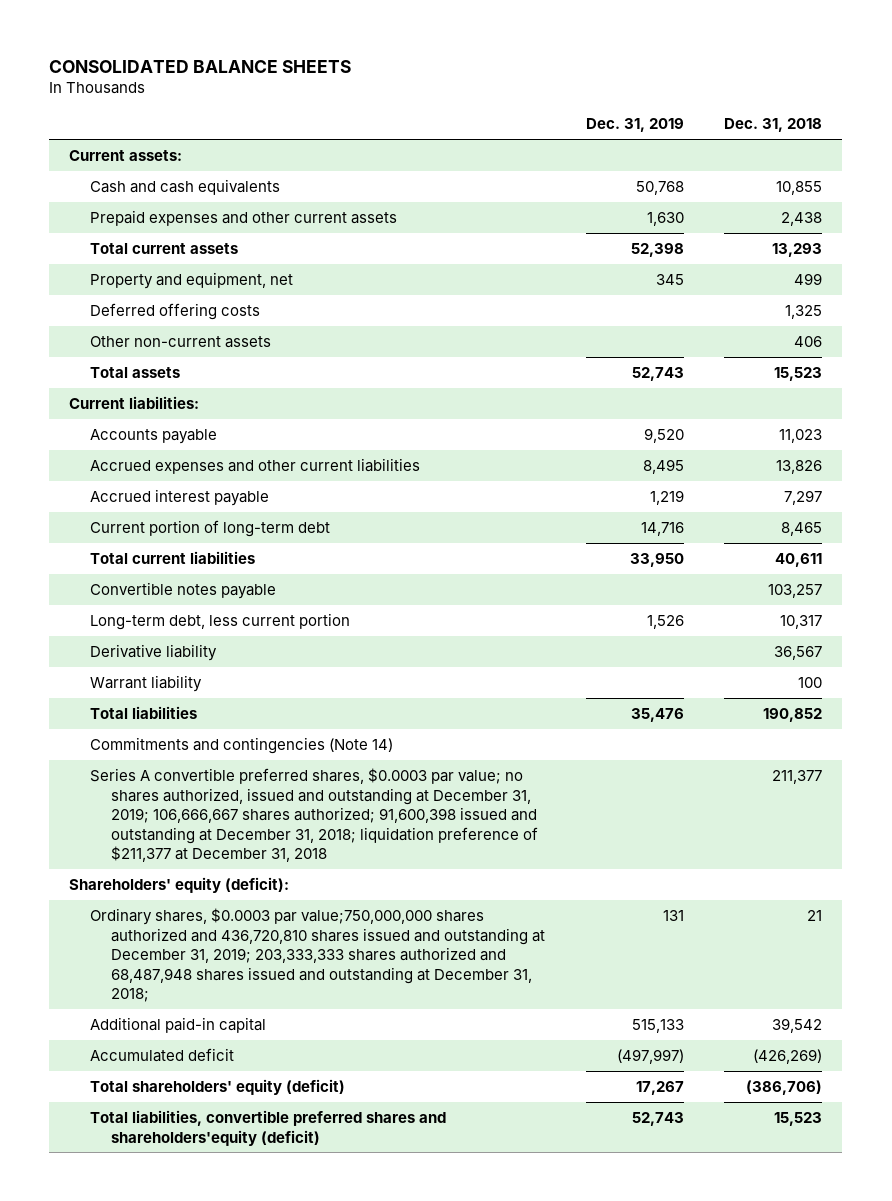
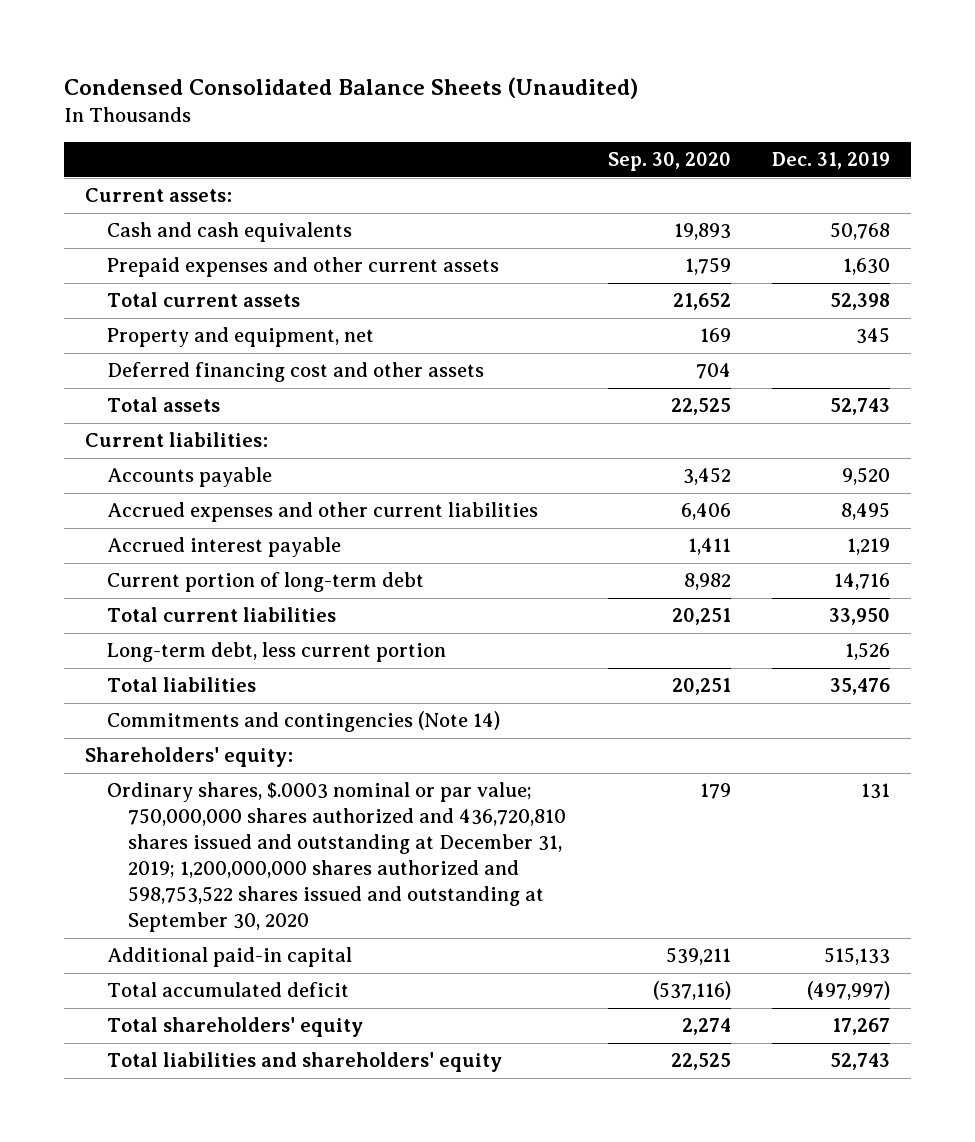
[49,59,352,73] CONSOLIDATED BALANCE SHEETS -> [63,76,638,99] Condensed Consolidated Balance Sheets (Unaudited)
[724,118,823,133] Dec. 31, 2018 -> none
none -> [607,152,731,172] Sep. 30, 2020
[90,336,272,349] Other non-current assets -> none
[90,303,261,321] Deferred offering costs -> [106,362,484,383] Deferred financing cost and other assets
[90,582,277,600] Convertible notes payable -> none
[90,644,218,662] Derivative liability -> none
[90,675,203,693] Warrant liability -> none
[90,768,539,863] Series A convertible preferred shares, $0.0003 par value; no shares authorized, issued and outstanding at December 31, 2019; 106,666,667 shares authorized; 91,600,398 issued and outstanding at December 31, 2018; liquidation preference of $211,377 at December 31, 2018 -> none
[69,877,290,894] Shareholders' equity (deficit): -> [84,747,293,768] Shareholders' equity:
[90,908,546,1003] Ordinary shares, $0.0003 par value;750,000,000 shares authorized and 436,720,810 shares issued and outstanding at December 31, 2019; 203,333,333 shares authorized and 68,487,948 shares issued and outstanding at December 31, 2018; -> [106,782,567,932] Ordinary shares, $.0003 nominal or par value; 750,000,000 shares authorized and 436,720,810 shares issued and outstanding at December 31, 2019; 1,200,000,000 shares authorized and 598,753,522 shares issued and outstanding at September 30, 2020
[90,1048,235,1063] Accumulated deficit -> [106,982,349,998] Total accumulated deficit
[90,1079,346,1096] Total shareholders' equity (deficit) -> [106,1017,363,1038] Total shareholders' equity
[90,1110,447,1146] Total liabilities, convertible preferred shares and shareholders'equity (deficit) -> [106,1052,502,1073] Total liabilities and shareholders' equity

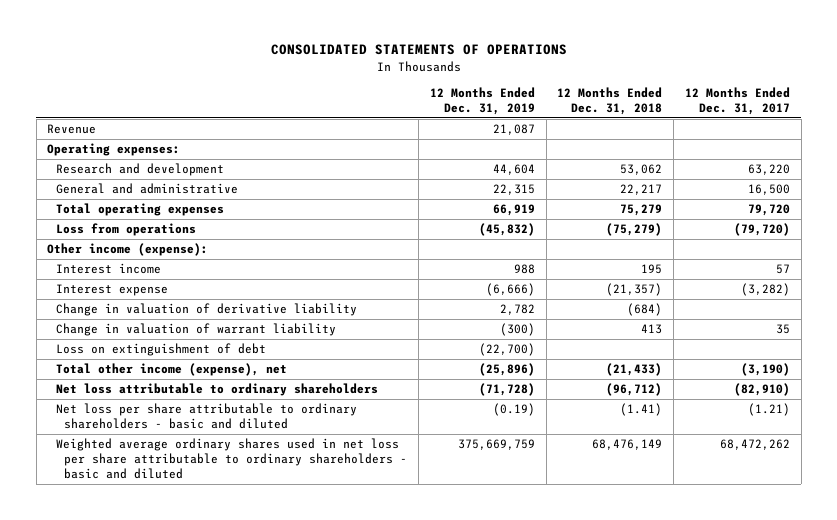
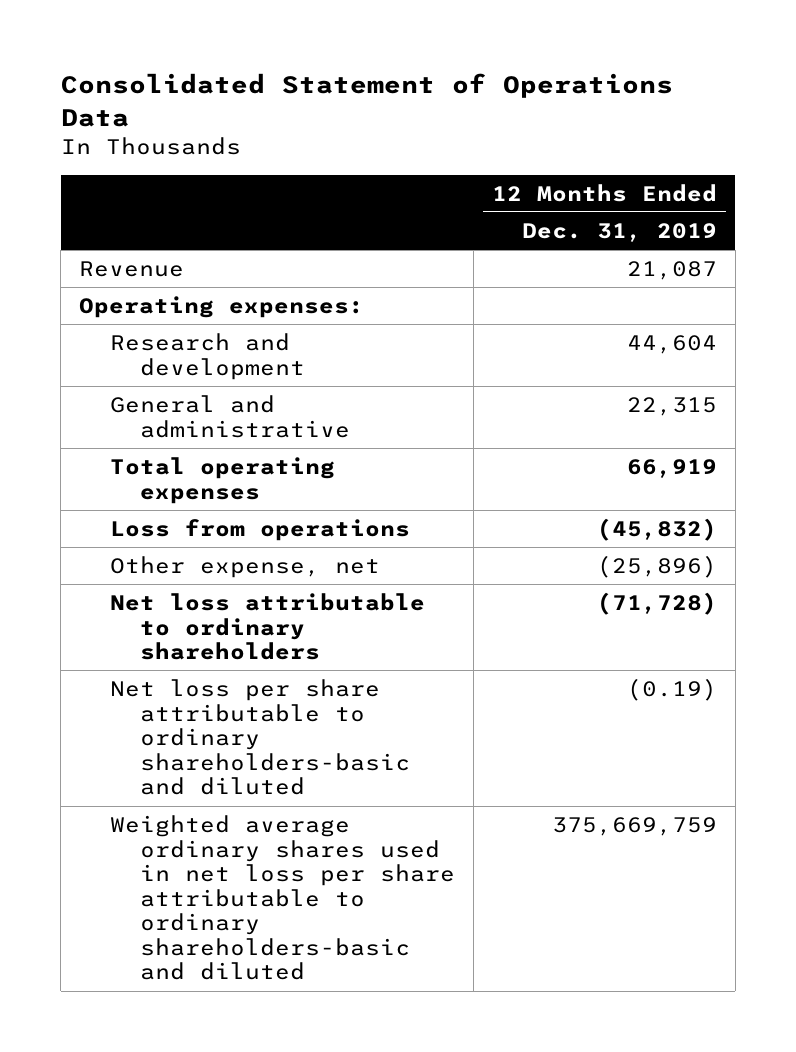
[270,44,567,56] CONSOLIDATED STATEMENTS OF OPERATIONS -> [60,73,673,127] Consolidated Statement of Operations Data
[557,86,663,115] 12 Months Ended Dec. 31, 2018 -> none
[685,86,791,115] 12 Months Ended Dec. 31, 2017 -> none
[47,243,209,257] Other income (expense): -> none
[55,263,161,275] Interest income -> none
[55,284,168,297] Interest expense -> none
[55,303,357,317] Change in valuation of derivative liability -> none
[55,323,336,337] Change in valuation of warrant liability -> none
[55,343,266,357] Loss on extinguishment of debt -> none
[55,363,287,377] Total other income (expense), net -> [109,555,380,578] Other expense, net
[55,403,357,430] Net loss per share attributable to ordinary shareholders - basic and diluted -> [109,678,411,796] Net loss per share attributable to ordinary shareholders-basic and diluted
[55,438,408,480] Weighted average ordinary shares used in net loss per share attributable to ordinary shareholders - basic and diluted -> [109,814,456,981] Weighted average ordinary shares used in net loss per share attributable to ordinary shareholders-basic and diluted

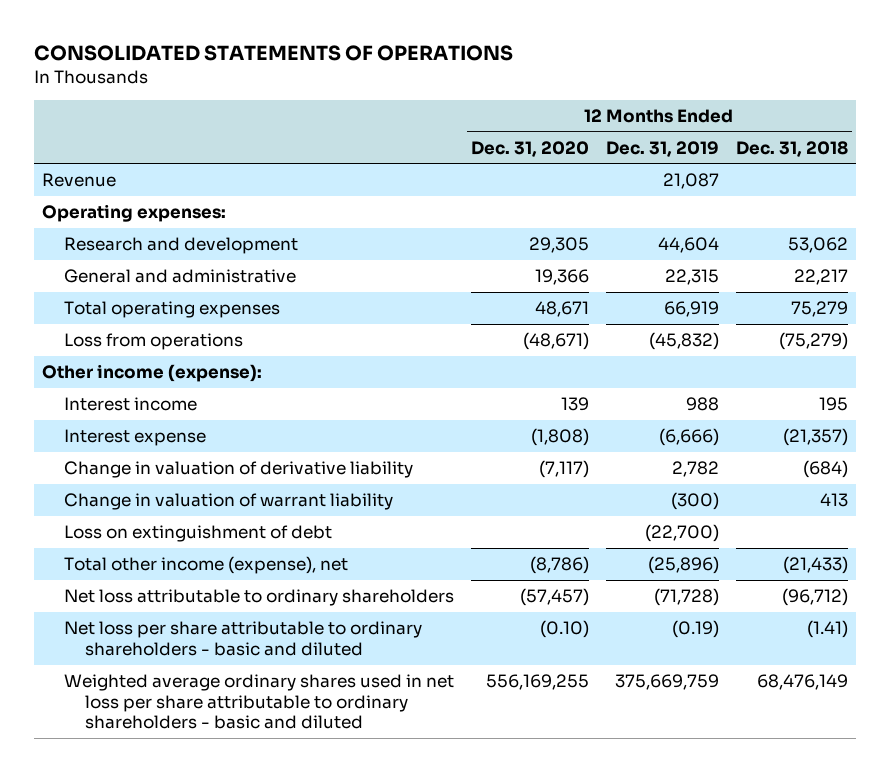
[60,73,673,127] Consolidated Statement of Operations Data -> [34,45,514,62] CONSOLIDATED STATEMENTS OF OPERATIONS
none -> [470,140,589,157] Dec. 31, 2020
none -> [735,140,848,157] Dec. 31, 2018
none -> [42,364,263,383] Other income (expense):
none -> [63,397,197,412] Interest income
none -> [63,429,206,447] Interest expense
none -> [63,461,413,479] Change in valuation of derivative liability
none -> [63,493,393,511] Change in valuation of warrant liability
none -> [63,525,332,543] Loss on extinguishment of debt
[109,555,380,578] Other expense, net -> [63,556,348,575] Total other income (expense), net
[109,678,411,796] Net loss per share attributable to ordinary shareholders-basic and diluted -> [63,621,422,656] Net loss per share attributable to ordinary shareholders - basic and diluted
[109,814,456,981] Weighted average ordinary shares used in net loss per share attributable to ordinary shareholders-basic and diluted -> [63,674,454,730] Weighted average ordinary shares used in net loss per share attributable to ordinary shareholders - basic and diluted

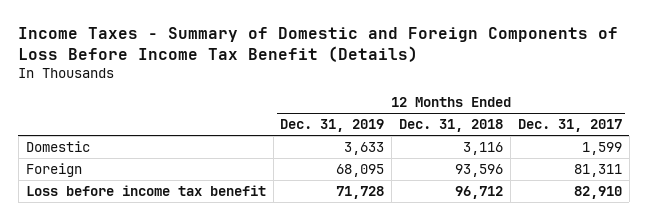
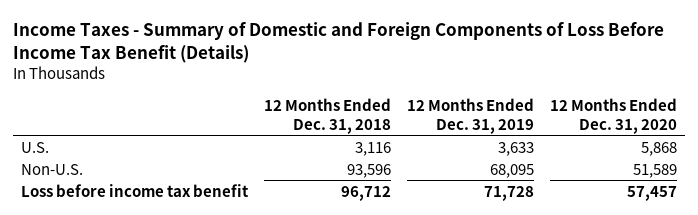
[517,119,622,133] Dec. 31, 2017 -> none
none -> [550,97,678,134] 12 Months Ended Dec. 31, 2020
[25,140,90,152] Domestic -> [20,141,49,153] U.S.
[25,162,82,177] Foreign -> [20,163,83,175] Non-U.S.

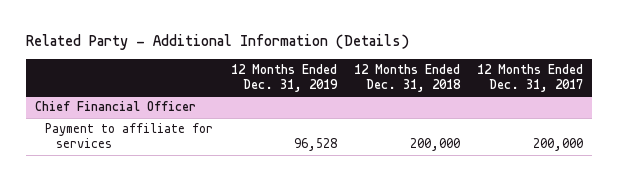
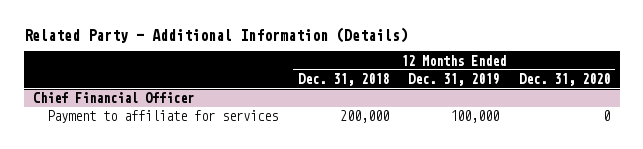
[476,63,583,92] 12 Months Ended Dec. 31, 2017 -> none
none -> [518,72,610,86] Dec. 31, 2020
[293,138,337,152] 96,528 -> [450,110,500,124] 100,000

